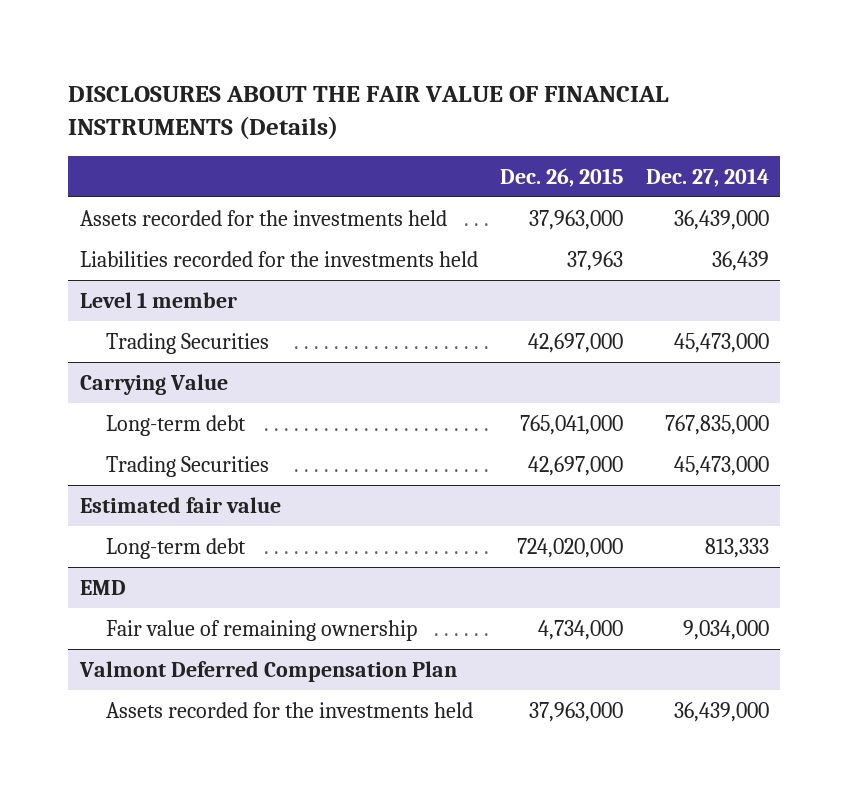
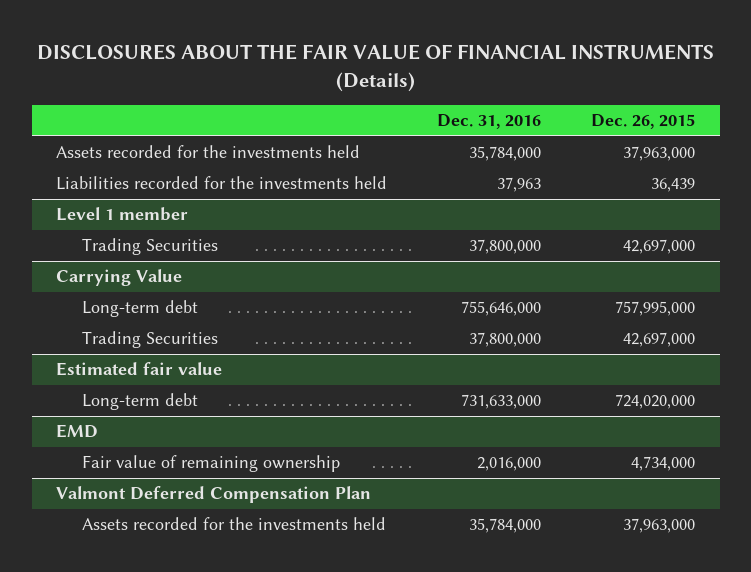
[645,167,769,187] Dec. 27, 2014 -> none
none -> [437,114,542,130] Dec. 31, 2016
[567,250,624,271] 37,963 -> [650,178,695,193] 36,439
[520,414,624,435] 765,041,000 -> [614,301,695,317] 757,995,000

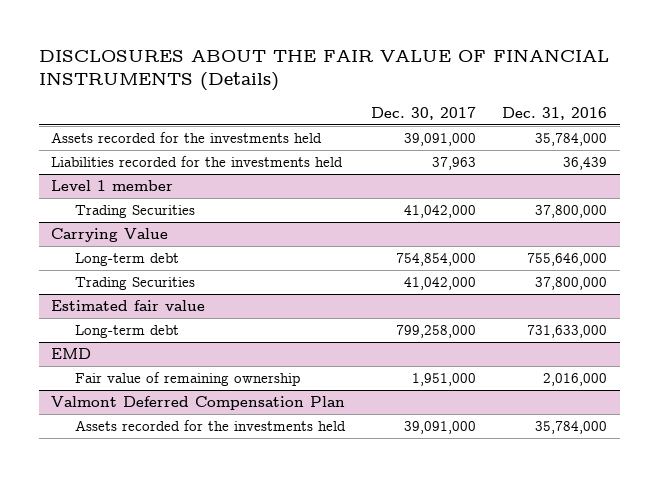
[590,114,695,130] Dec. 26, 2015 -> none
none -> [371,106,477,120] Dec. 30, 2017
[497,177,542,193] 37,963 -> [562,157,607,171] 36,439

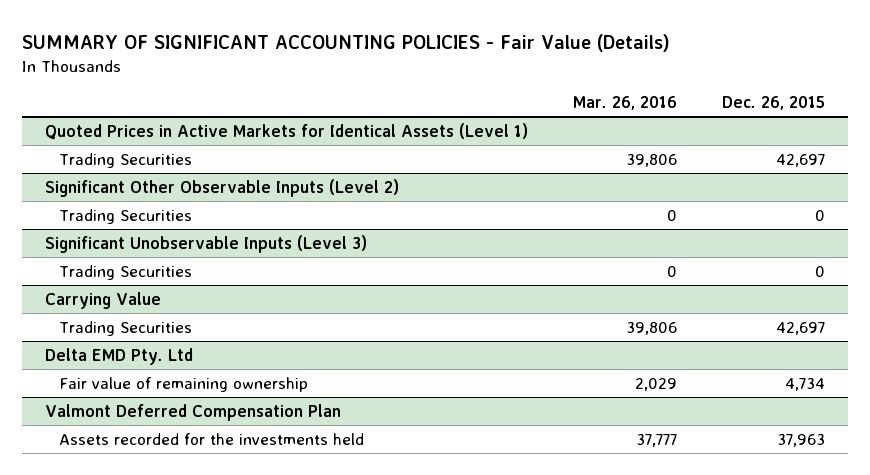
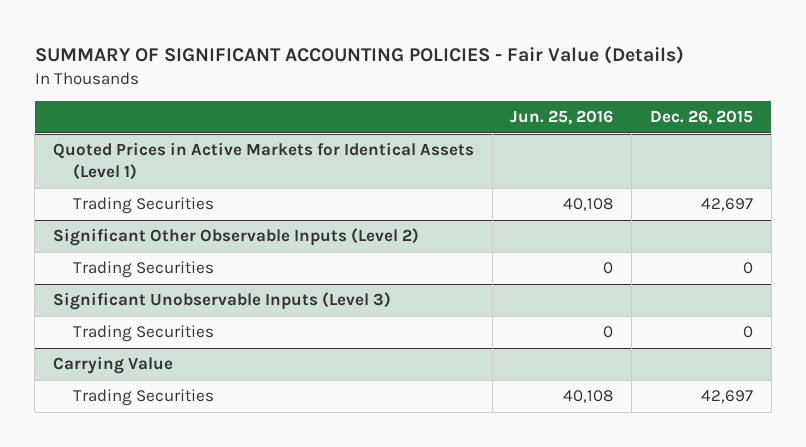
[573,96,678,111] Mar. 26, 2016 -> none
none -> [510,110,614,126] Jun. 25, 2016
[45,347,194,365] Delta EMD Pty. Ltd -> none
[59,376,309,392] Fair value of remaining ownership -> none
[45,403,342,421] Valmont Deferred Compensation Plan -> none
[59,432,365,445] Assets recorded for the investments held -> none

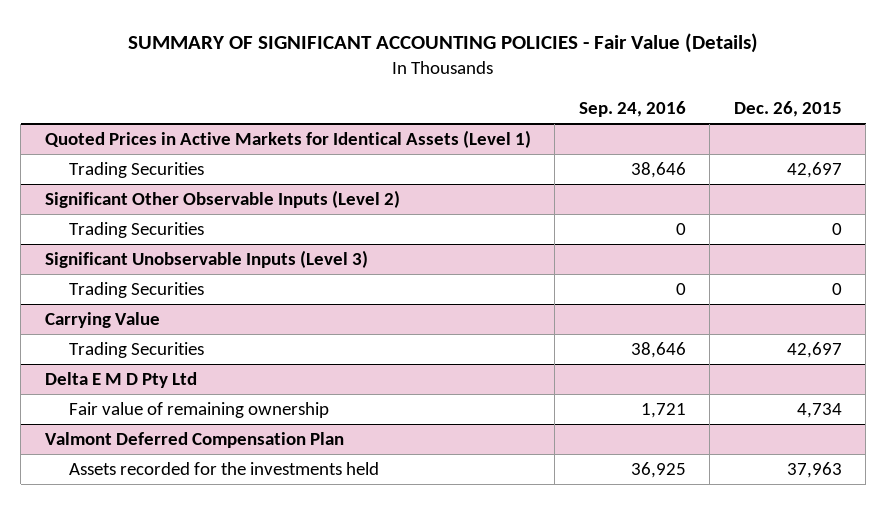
[510,110,614,126] Jun. 25, 2016 -> none
none -> [578,101,686,118] Sep. 24, 2016
none -> [44,372,197,389] Delta E M D Pty Ltd
none -> [69,402,330,419] Fair value of remaining ownership
none -> [44,432,344,449] Valmont Deferred Compensation Plan
none -> [69,462,380,476] Assets recorded for the investments held

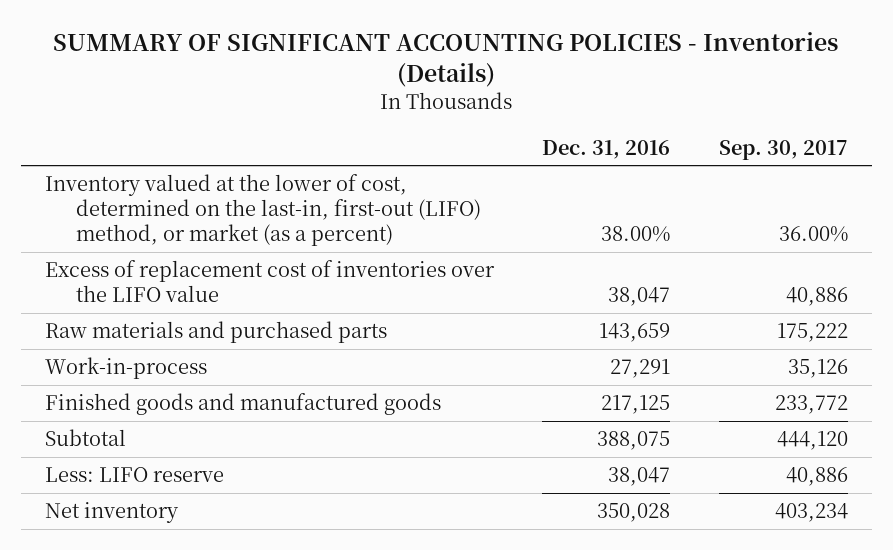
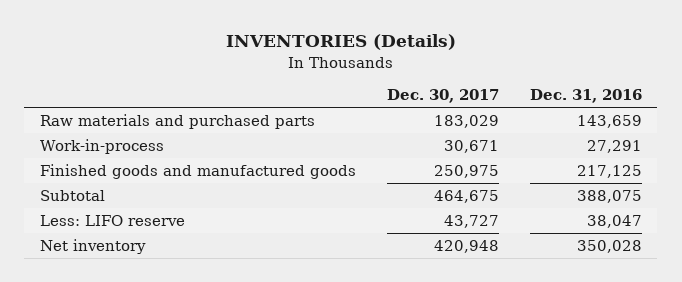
[53,32,839,88] SUMMARY OF SIGNIFICANT ACCOUNTING POLICIES - Inventories (Details) -> [225,34,456,51] INVENTORIES (Details)
[718,139,848,160] Sep. 30, 2017 -> none
none -> [386,89,499,104] Dec. 30, 2017
[44,174,482,247] Inventory valued at the lower of cost, determined on the last-in, first-out (LIFO) method, or market (as a percent) -> none
[44,260,495,303] Excess of replacement cost of inventories over the LIFO value -> none

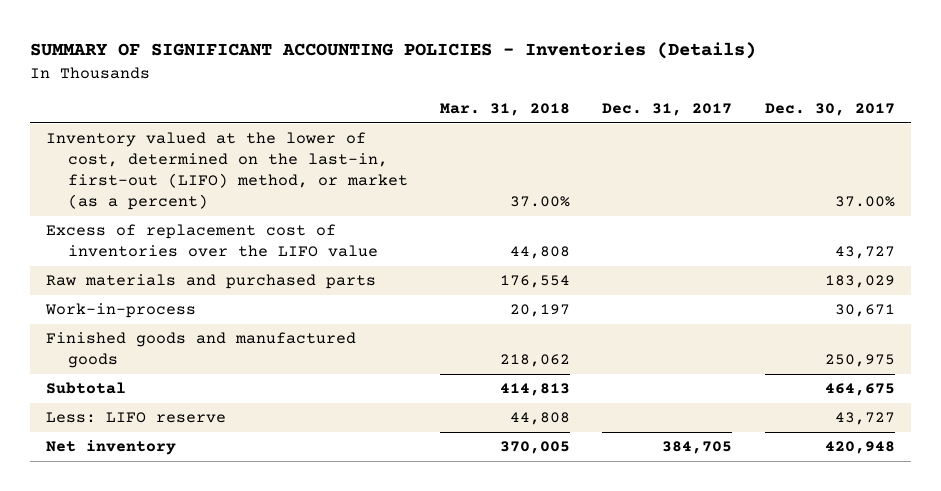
[225,34,456,51] INVENTORIES (Details) -> [29,42,756,60] SUMMARY OF SIGNIFICANT ACCOUNTING POLICIES - Inventories (Details)
[529,89,642,104] Dec. 31, 2016 -> none
none -> [440,103,571,117] Mar. 31, 2018
none -> [602,103,733,117] Dec. 31, 2017
none -> [46,132,408,211] Inventory valued at the lower of cost, determined on the last-in, first-out (LIFO) method, or market (as a percent)
none -> [46,224,378,258] Excess of replacement cost of inventories over the LIFO value

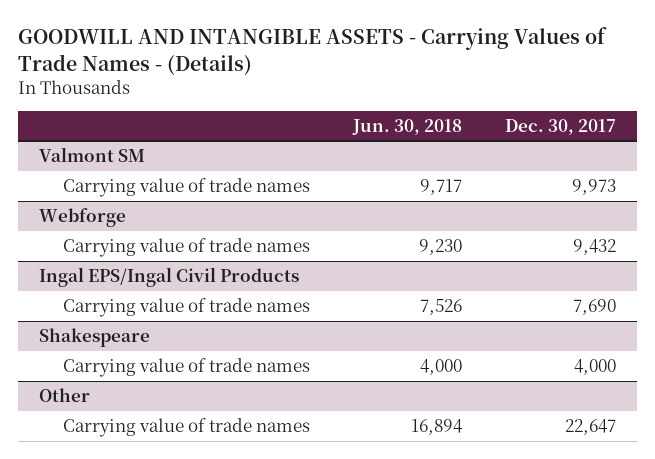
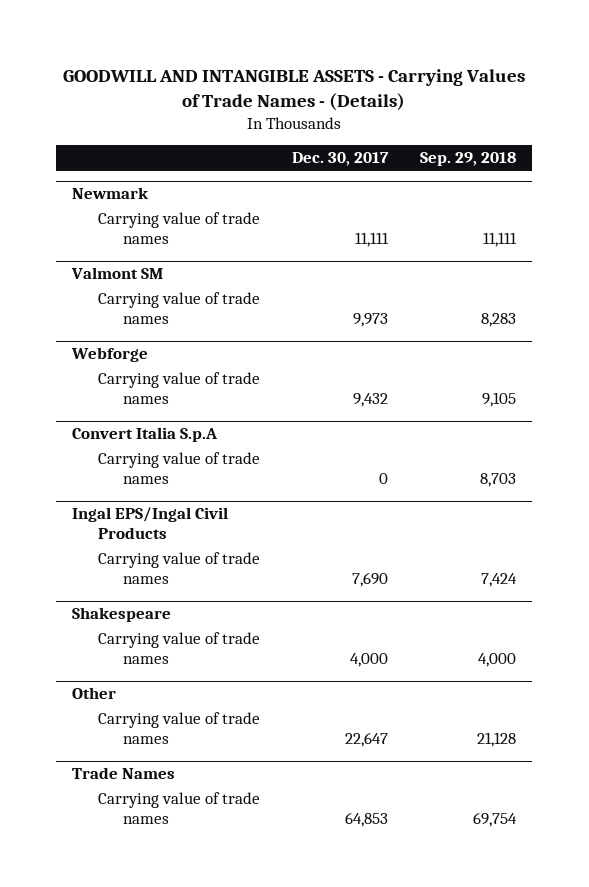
[351,118,462,135] Jun. 30, 2018 -> none
none -> [420,152,517,167] Sep. 29, 2018
none -> [72,186,150,199] Newmark
none -> [97,211,260,244] Carrying value of trade names
none -> [72,426,219,442] Convert Italia S.p.A
none -> [97,451,260,484] Carrying value of trade names
none -> [72,766,176,779] Trade Names
none -> [97,791,260,824] Carrying value of trade names

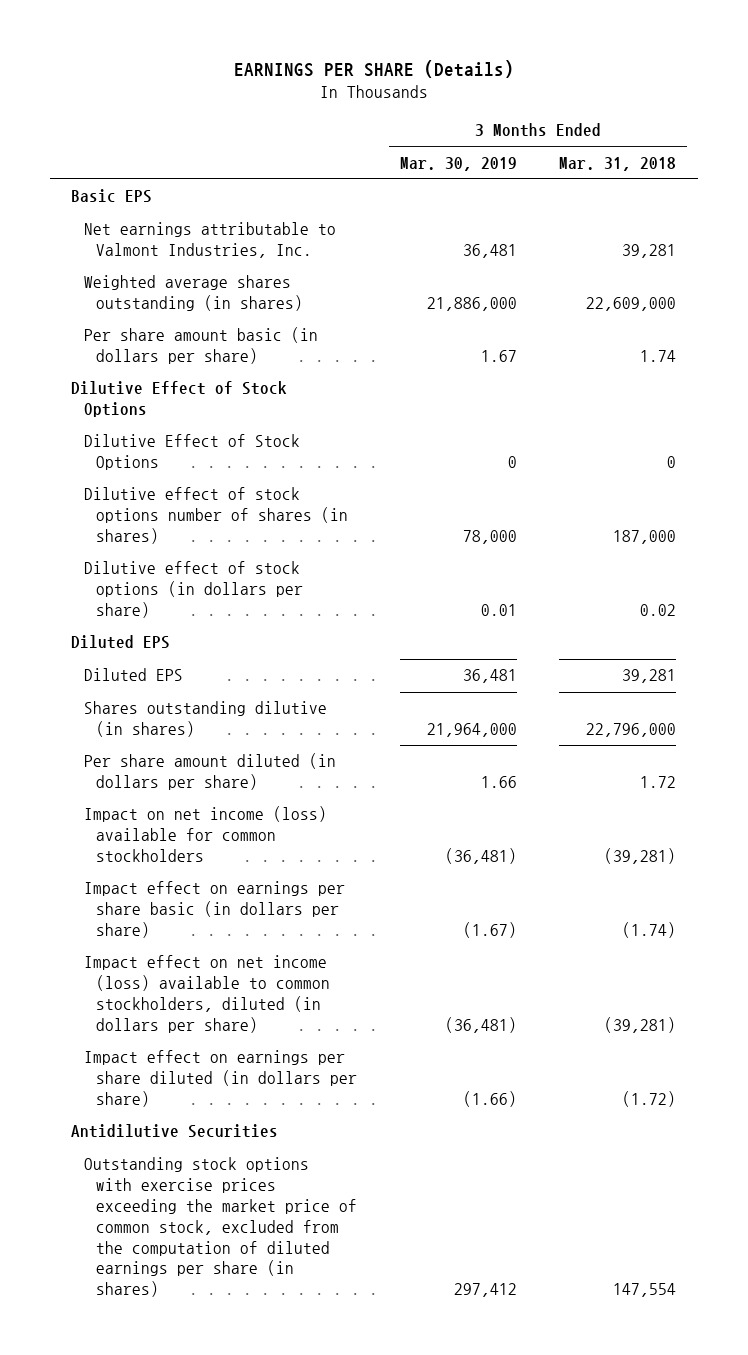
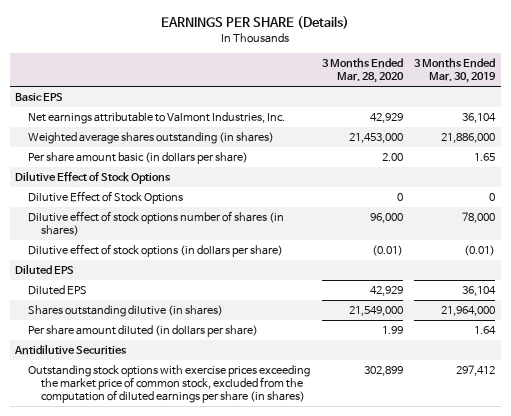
[559,156,677,171] Mar. 31, 2018 -> none
none -> [321,58,404,84] 3 Months Ended Mar. 28, 2020
[462,244,517,259] 36,481 -> [462,112,497,123] 36,104
[480,350,517,363] 1.67 -> [474,152,496,161] 1.65
[480,604,517,617] 0.01 -> [464,244,496,256] (0.01)
[462,669,517,684] 36,481 -> [462,285,497,296] 36,104
[83,806,327,863] Impact on net income (loss) available for common stockholders -> none
[83,881,345,939] Impact effect on earnings per share basic (in dollars per share) -> none
[83,955,330,1033] Impact effect on net income (loss) available to common stockholders, diluted (in dollars per share) -> none
[83,1050,357,1108] Impact effect on earnings per share diluted (in dollars per share) -> none
[480,776,517,789] 1.66 -> [474,325,497,334] 1.64

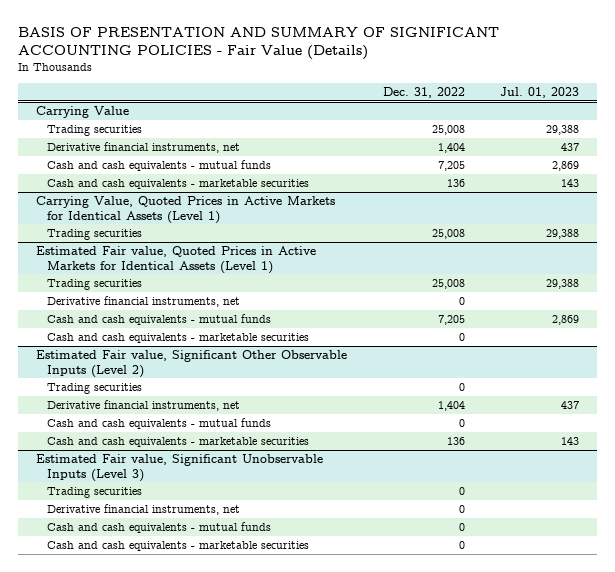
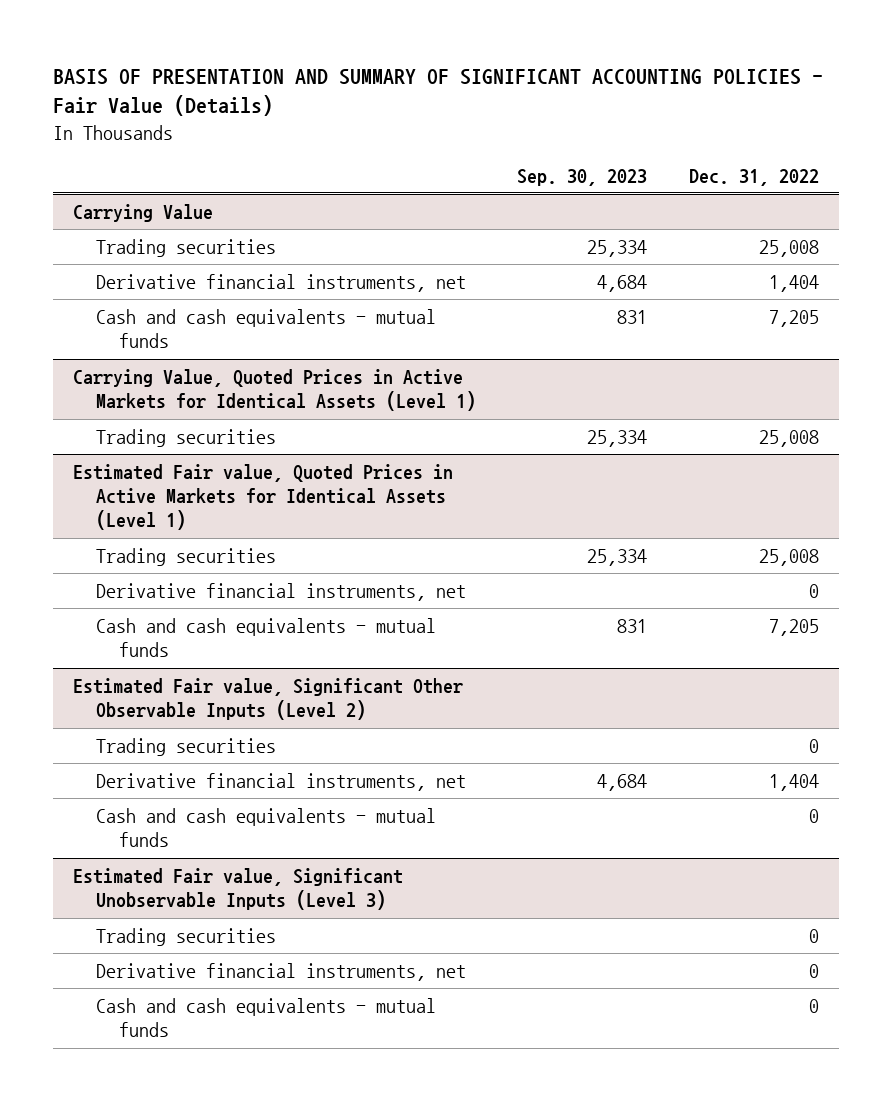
[500,87,580,99] Jul. 01, 2023 -> none
none -> [517,168,648,186] Sep. 30, 2023
[46,178,309,189] Cash and cash equivalents - marketable securities -> none
[46,332,309,343] Cash and cash equivalents - marketable securities -> none
[46,436,309,447] Cash and cash equivalents - marketable securities -> none
[46,540,309,551] Cash and cash equivalents - marketable securities -> none

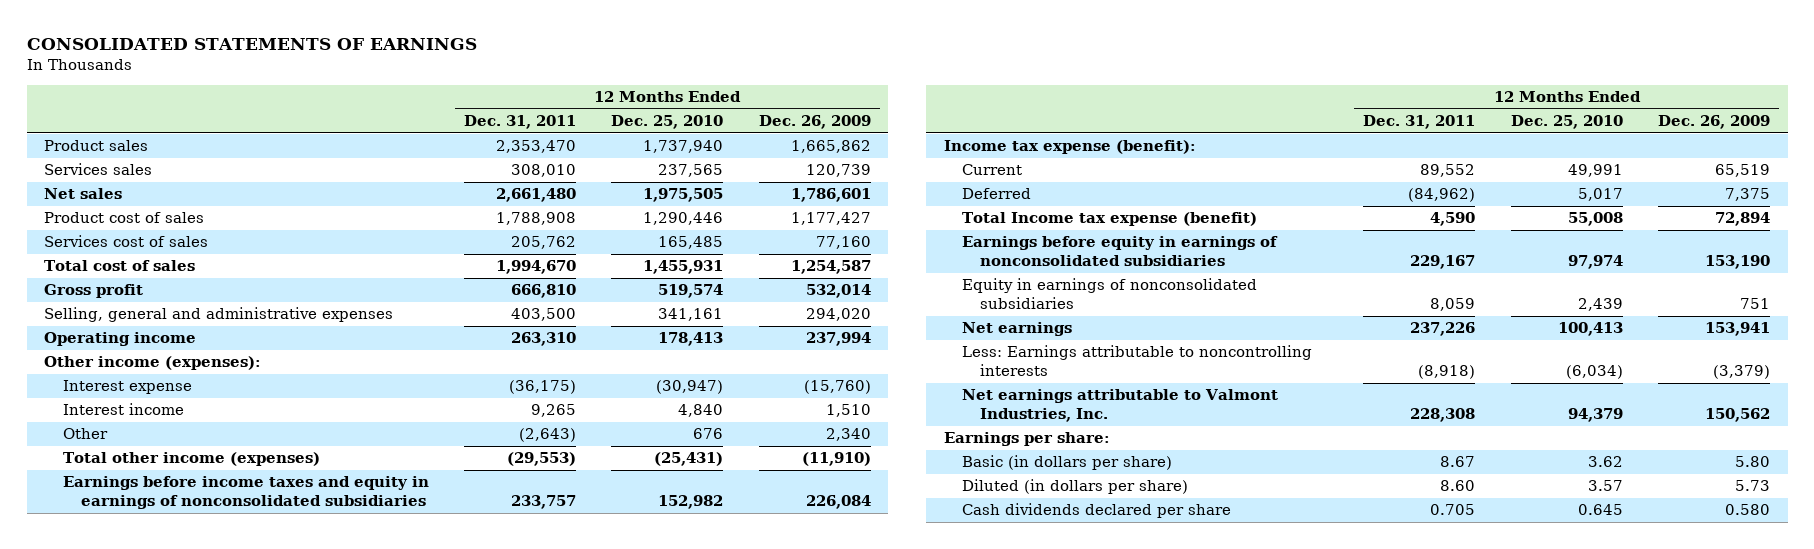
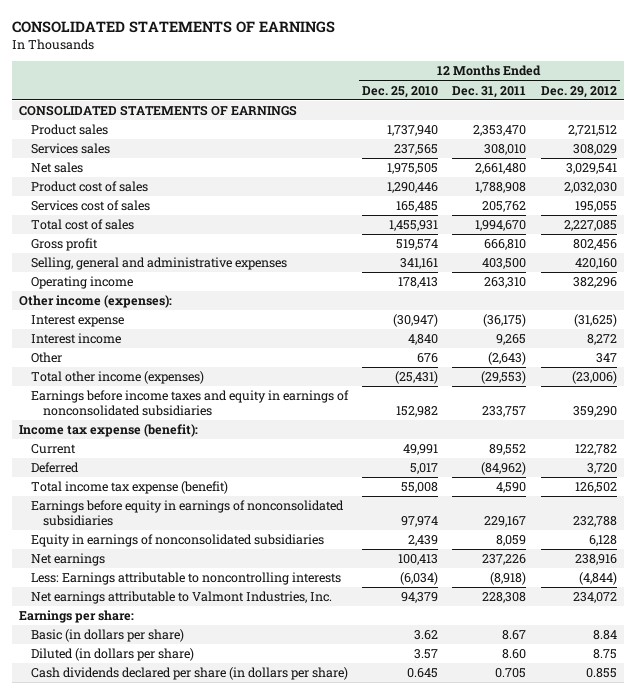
[758,115,871,130] Dec. 26, 2009 -> none
none -> [540,85,617,98] Dec. 29, 2012
none -> [19,105,298,117] CONSOLIDATED STATEMENTS OF EARNINGS
[961,212,1257,227] Total Income tax expense (benefit) -> [31,481,229,495] Total income tax expense (benefit)
[961,503,1231,519] Cash dividends declared per share -> [31,667,349,681] Cash dividends declared per share (in dollars per share)

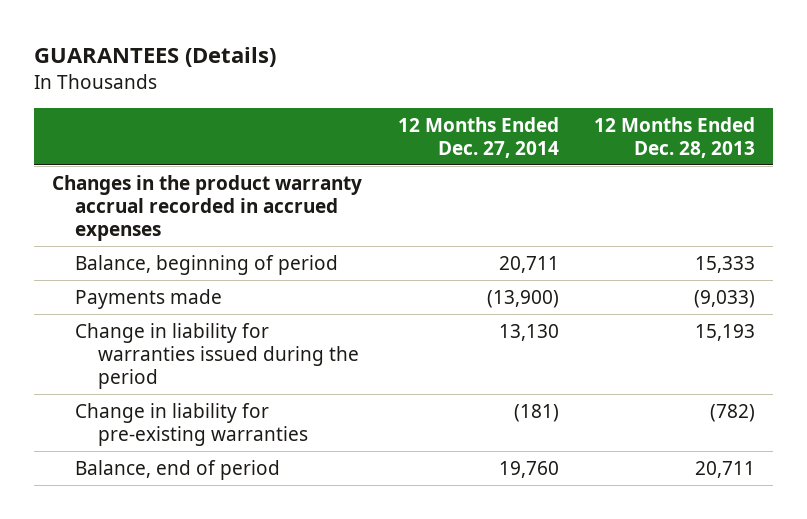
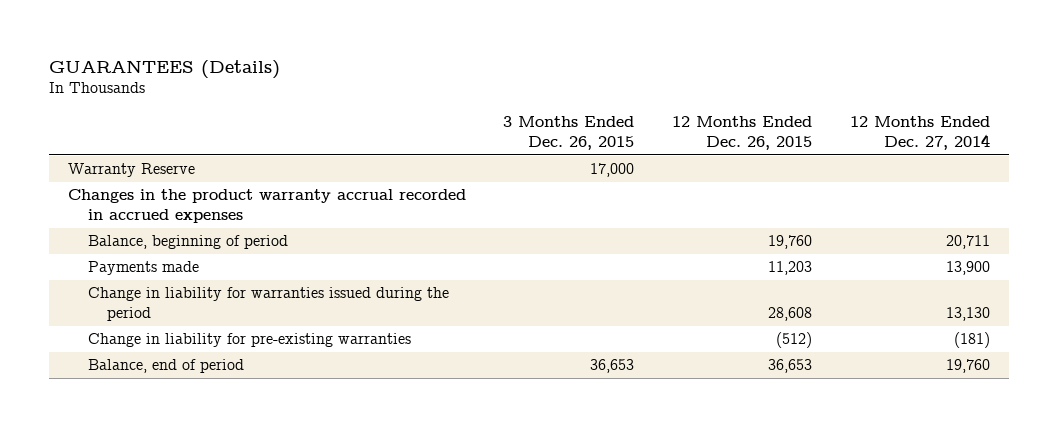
[594,116,756,158] 12 Months Ended Dec. 28, 2013 -> none
none -> [503,116,635,151] 3 Months Ended Dec. 26, 2015
none -> [671,116,812,151] 12 Months Ended Dec. 26, 2015
none -> [67,163,195,178] Warranty Reserve
[486,290,559,309] (13,900) -> [945,261,990,276] 13,900

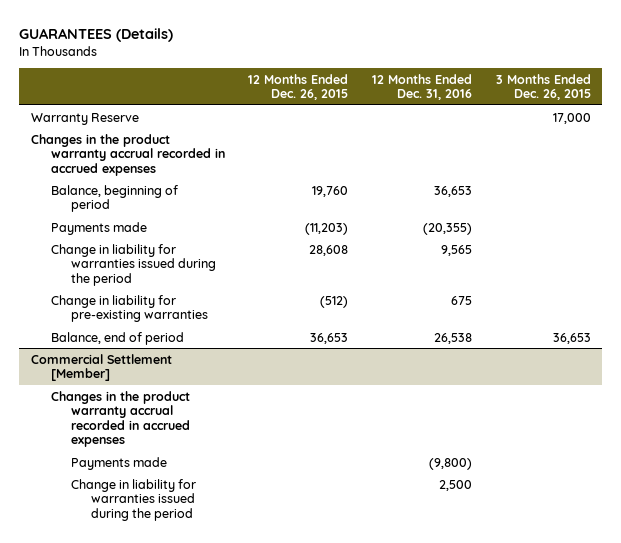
[849,116,990,151] 12 Months Ended Dec. 27, 2014 -> none
none -> [372,73,473,101] 12 Months Ended Dec. 31, 2016
[767,261,812,276] 11,203 -> [305,222,349,235] (11,203)
none -> [30,353,172,382] Commercial Settlement [Member]
none -> [50,390,190,448] Changes in the product warranty accrual recorded in accrued expenses
none -> [70,456,167,470] Payments made
none -> [70,478,196,521] Change in liability for warranties issued during the period

